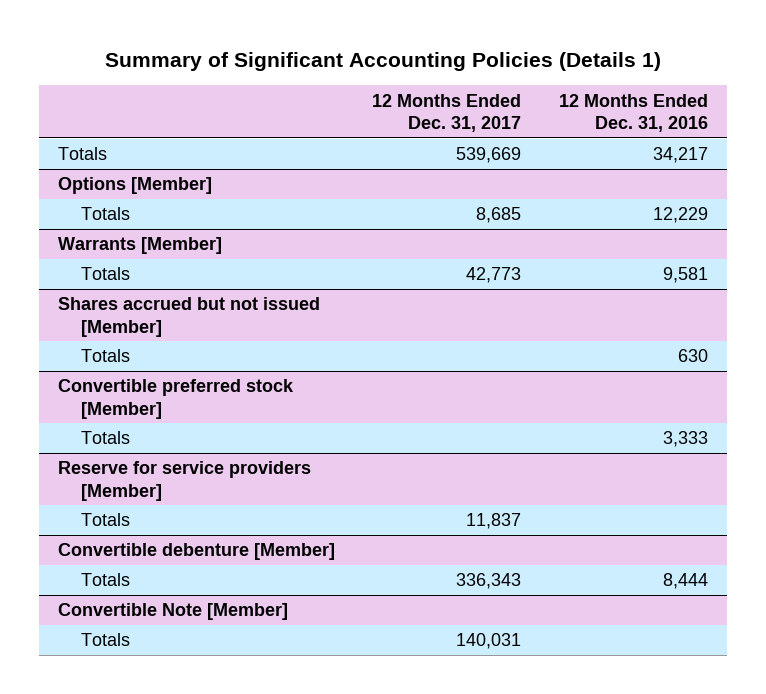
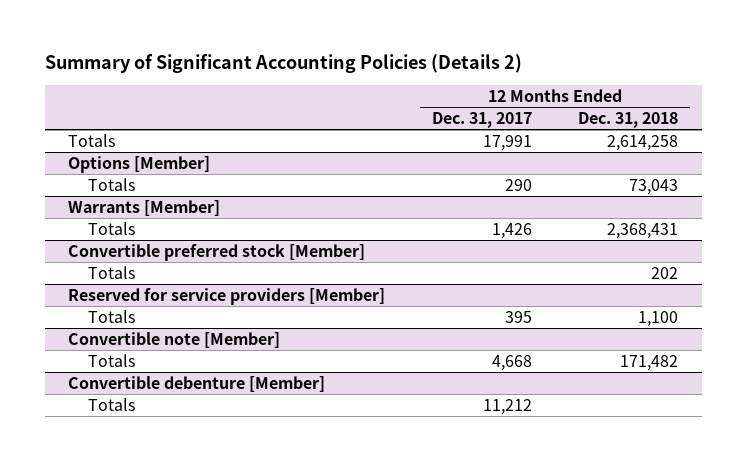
[104,52,661,72] Summary of Significant Accounting Policies (Details 1) -> [44,53,522,73] Summary of Significant Accounting Policies (Details 2)
[559,93,709,132] 12 Months Ended Dec. 31, 2016 -> none
none -> [578,111,679,128] Dec. 31, 2018
[456,147,522,164] 539,669 -> [482,134,532,151] 17,991
[476,207,522,224] 8,685 -> [504,178,532,191] 290
[57,297,320,337] Shares accrued but not issued [Member] -> none
[81,349,131,363] Totals -> none
[466,267,522,284] 42,773 -> [491,222,532,239] 1,426
[57,461,311,501] Reserve for service providers [Member] -> [67,287,385,305] Reserved for service providers [Member]
[466,513,522,530] 11,837 -> [504,310,532,323] 395
none -> [67,331,280,348] Convertible note [Member]
none -> [87,353,135,367] Totals
[57,603,288,621] Convertible Note [Member] -> none
[81,633,131,647] Totals -> none
[456,573,522,590] 336,343 -> [482,398,532,415] 11,212

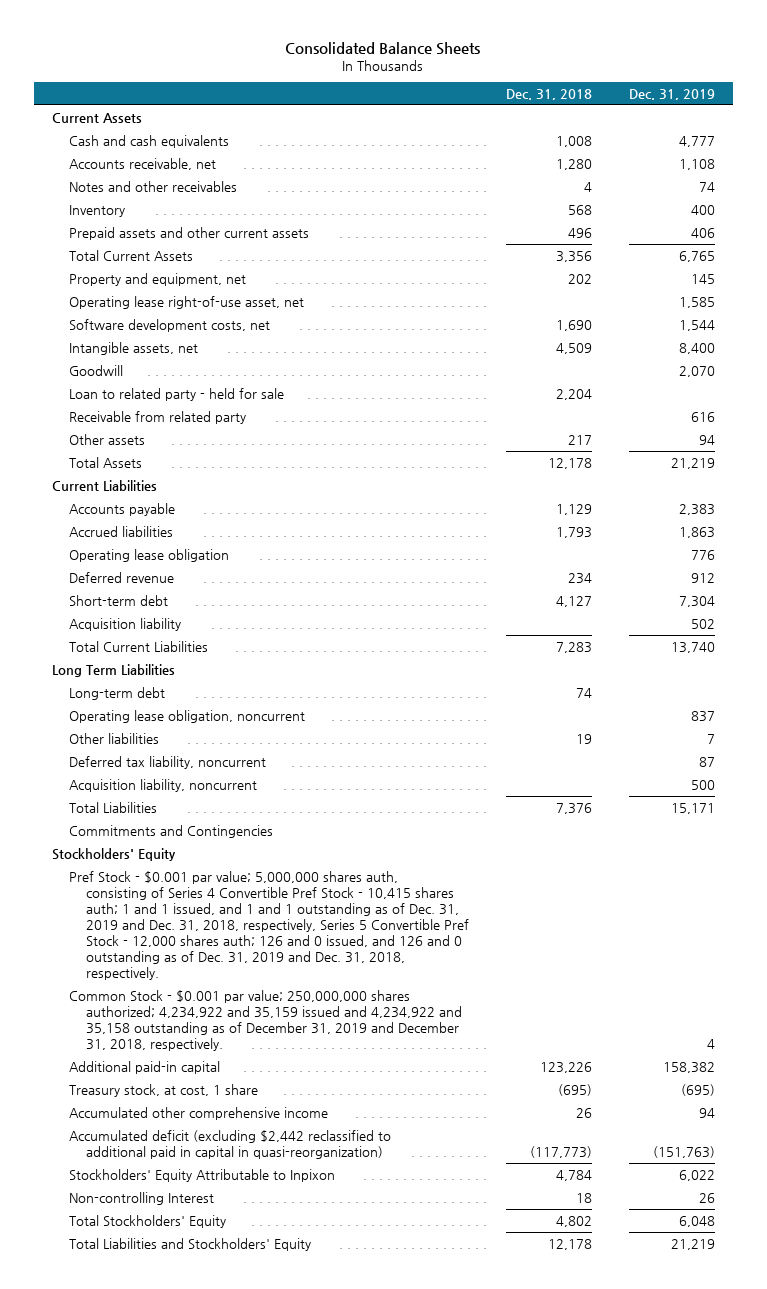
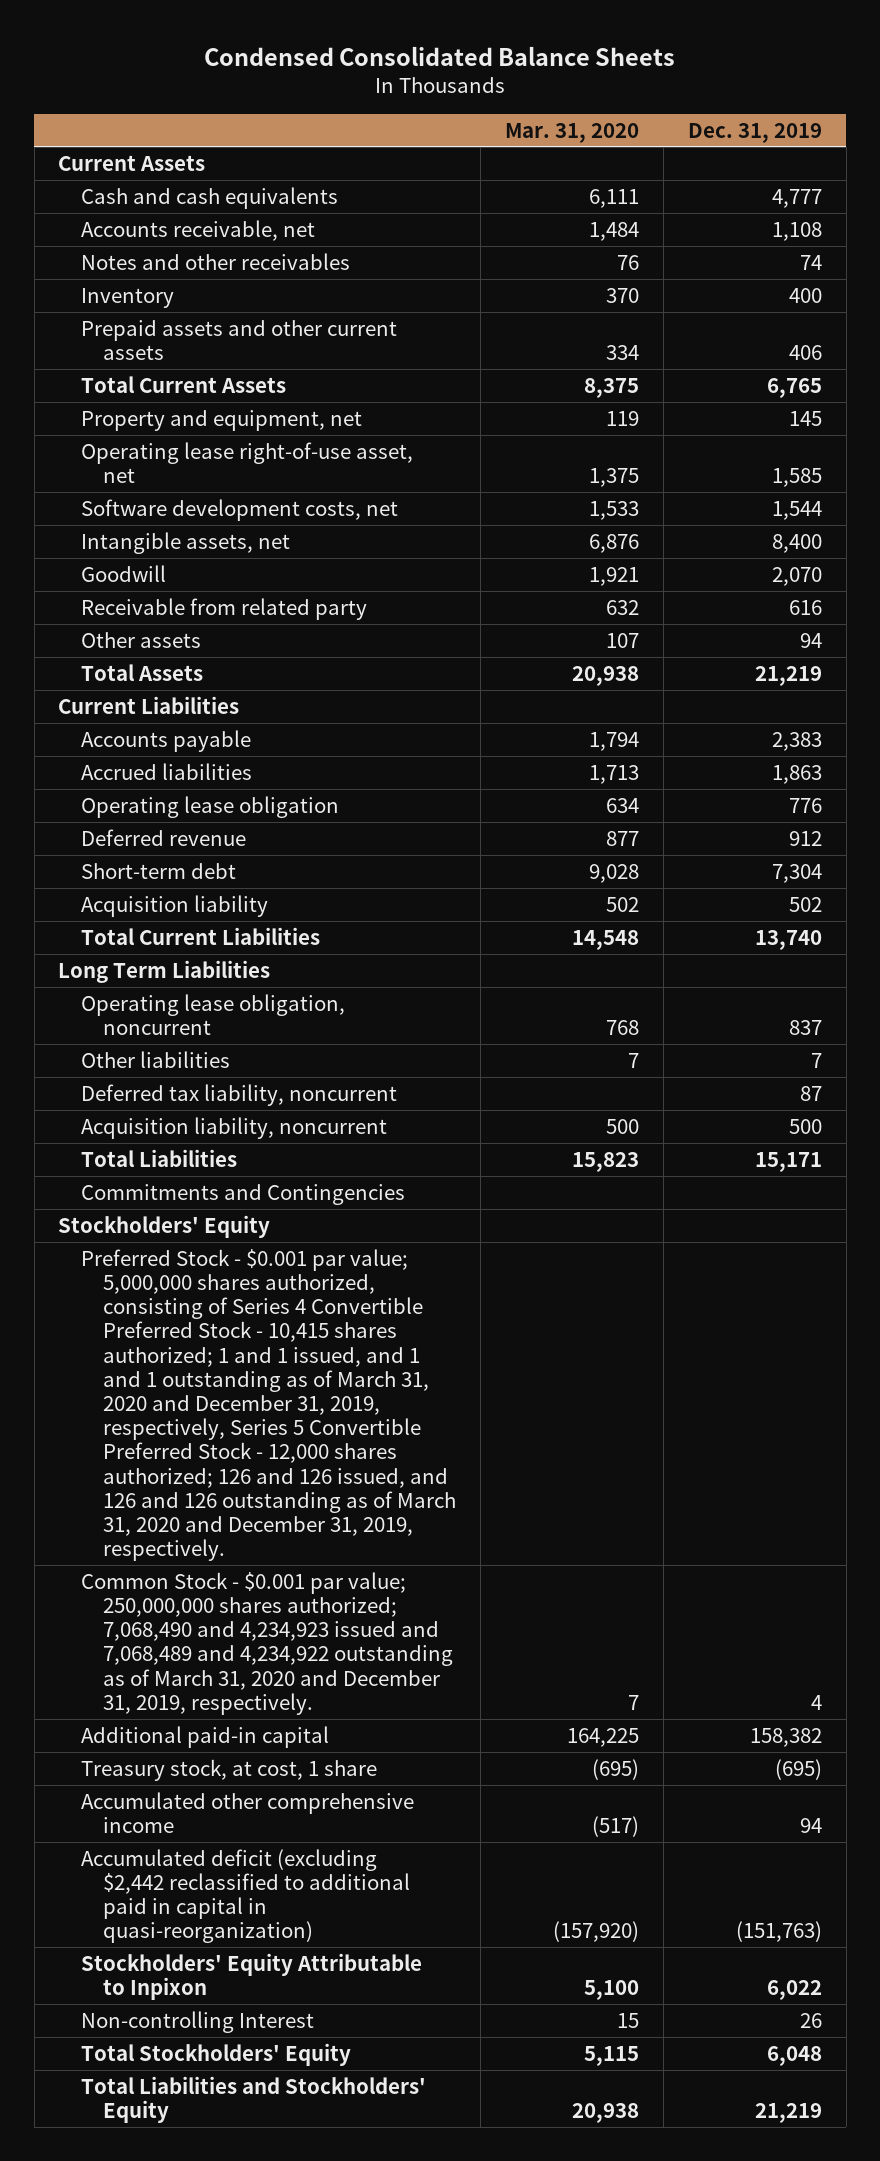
[285,41,481,55] Consolidated Balance Sheets -> [204,45,676,66] Condensed Consolidated Balance Sheets
[505,88,592,100] Dec. 31, 2018 -> none
none -> [505,122,640,143] Mar. 31, 2020
[68,387,284,401] Loan to related party - held for sale -> none
[68,686,165,700] Long-term debt -> none
[68,870,469,981] Pref Stock - $0.001 par value; 5,000,000 shares auth, consisting of Series 4 Convertible Pref Stock - 10,415 shares auth; 1 and 1 issued, and 1 and 1 outstanding as of Dec. 31, 2019 and Dec. 31, 2018, respectively, Series 5 Convertible Pref Stock - 12,000 shares auth; 126 and 0 issued, and 126 and 0 outstanding as of Dec. 31, 2019 and Dec. 31, 2018, respectively. -> [80,1248,457,1562] Preferred Stock - $0.001 par value; 5,000,000 shares authorized, consisting of Series 4 Convertible Preferred Stock - 10,415 shares authorized; 1 and 1 issued, and 1 and 1 outstanding as of March 31, 2020 and December 31, 2019, respectively, Series 5 Convertible Preferred Stock - 12,000 shares authorized; 126 and 126 issued, and 126 and 126 outstanding as of March 31, 2020 and December 31, 2019, respectively.
[68,989,462,1051] Common Stock - $0.001 par value; 250,000,000 shares authorized; 4,234,922 and 35,159 issued and 4,234,922 and 35,158 outstanding as of December 31, 2019 and December 31, 2018, respectively. -> [80,1571,454,1715] Common Stock - $0.001 par value; 250,000,000 shares authorized; 7,068,490 and 4,234,923 issued and 7,068,489 and 4,234,922 outstanding as of March 31, 2020 and December 31, 2019, respectively.

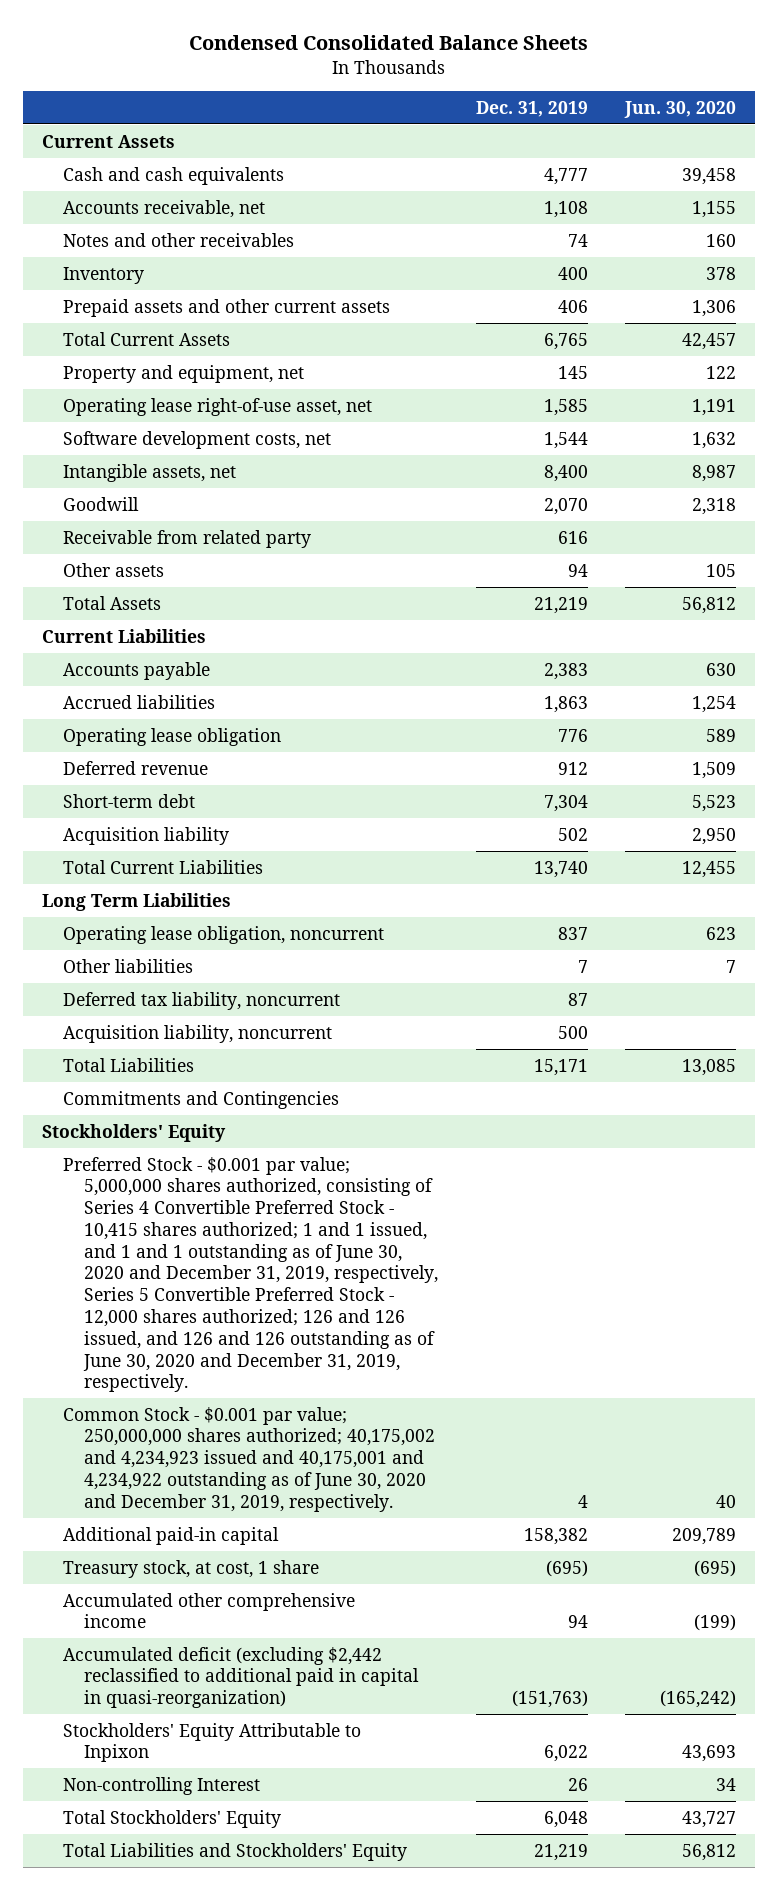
[505,122,640,143] Mar. 31, 2020 -> none
none -> [624,100,737,118] Jun. 30, 2020
[80,1248,457,1562] Preferred Stock - $0.001 par value; 5,000,000 shares authorized, consisting of Series 4 Convertible Preferred Stock - 10,415 shares authorized; 1 and 1 issued, and 1 and 1 outstanding as of March 31, 2020 and December 31, 2019, respectively, Series 5 Convertible Preferred Stock - 12,000 shares authorized; 126 and 126 issued, and 126 and 126 outstanding as of March 31, 2020 and December 31, 2019, respectively. -> [63,1156,439,1393] Preferred Stock - $0.001 par value; 5,000,000 shares authorized, consisting of Series 4 Convertible Preferred Stock - 10,415 shares authorized; 1 and 1 issued, and 1 and 1 outstanding as of June 30, 2020 and December 31, 2019, respectively, Series 5 Convertible Preferred Stock - 12,000 shares authorized; 126 and 126 issued, and 126 and 126 outstanding as of June 30, 2020 and December 31, 2019, respectively.
[80,1571,454,1715] Common Stock - $0.001 par value; 250,000,000 shares authorized; 7,068,490 and 4,234,923 issued and 7,068,489 and 4,234,922 outstanding as of March 31, 2020 and December 31, 2019, respectively. -> [63,1406,436,1512] Common Stock - $0.001 par value; 250,000,000 shares authorized; 40,175,002 and 4,234,923 issued and 40,175,001 and 4,234,922 outstanding as of June 30, 2020 and December 31, 2019, respectively.

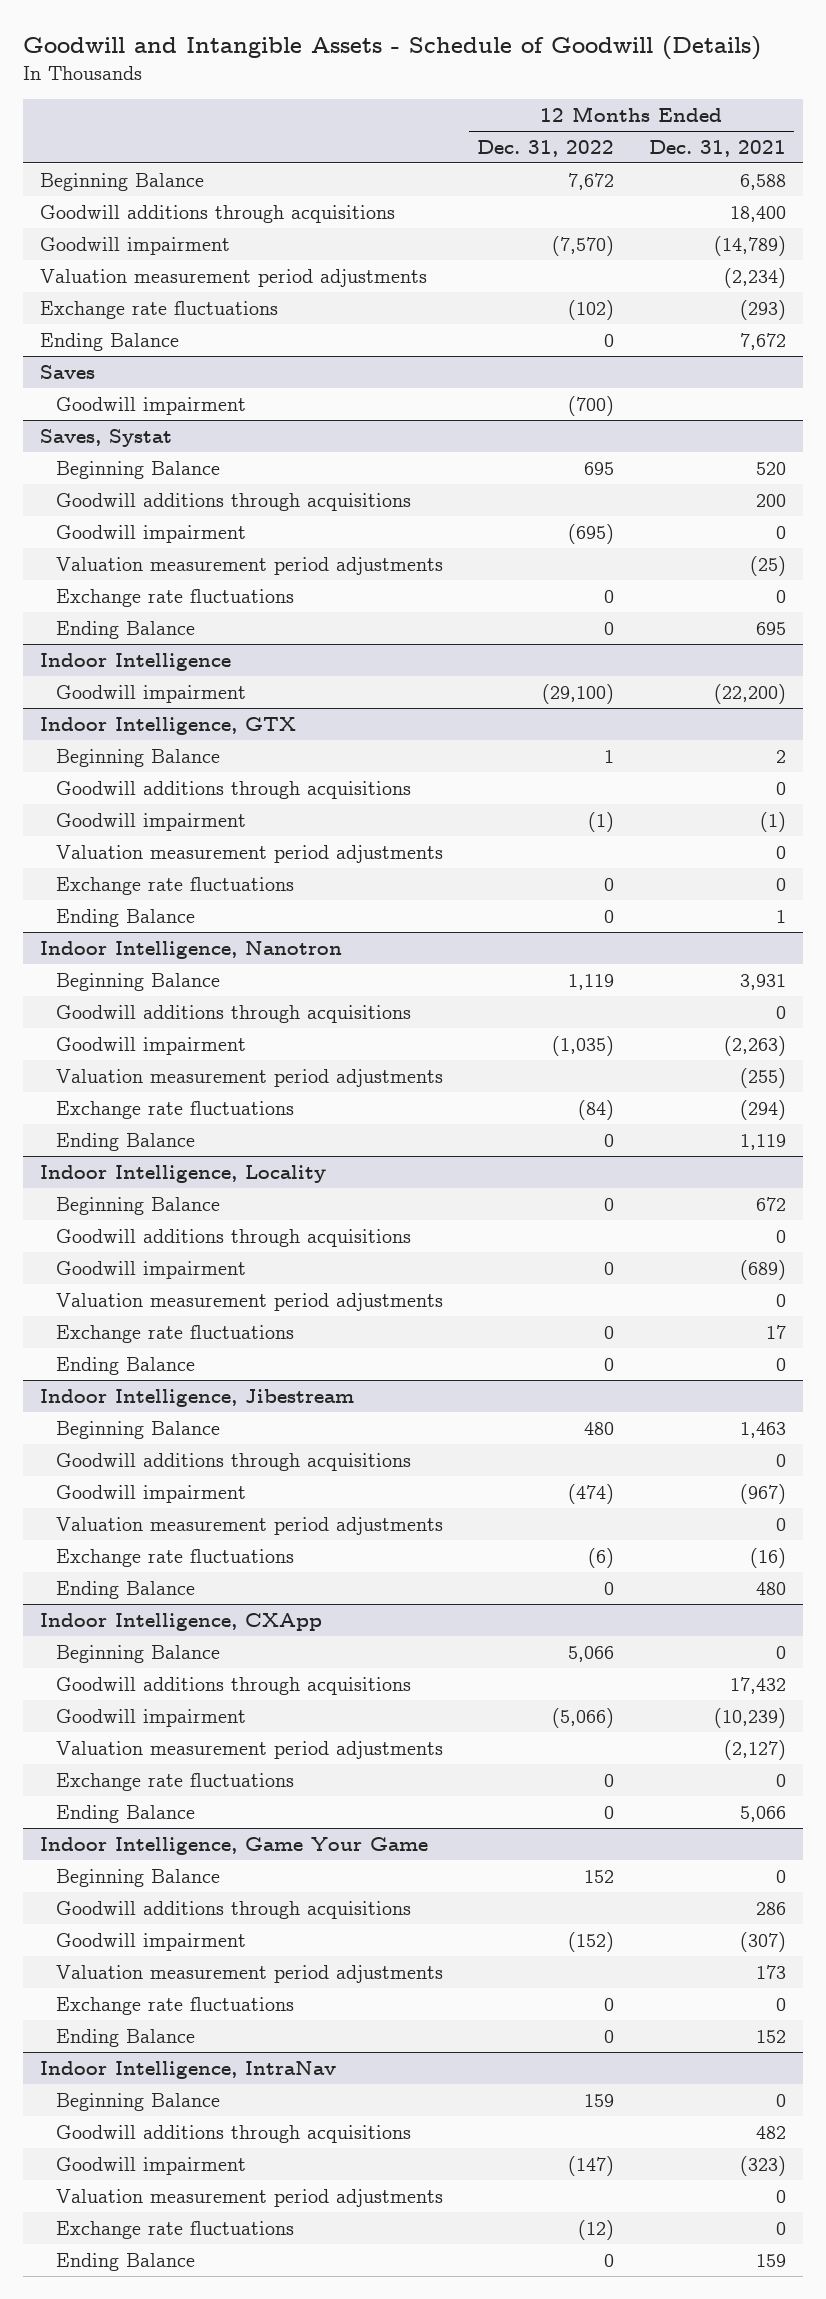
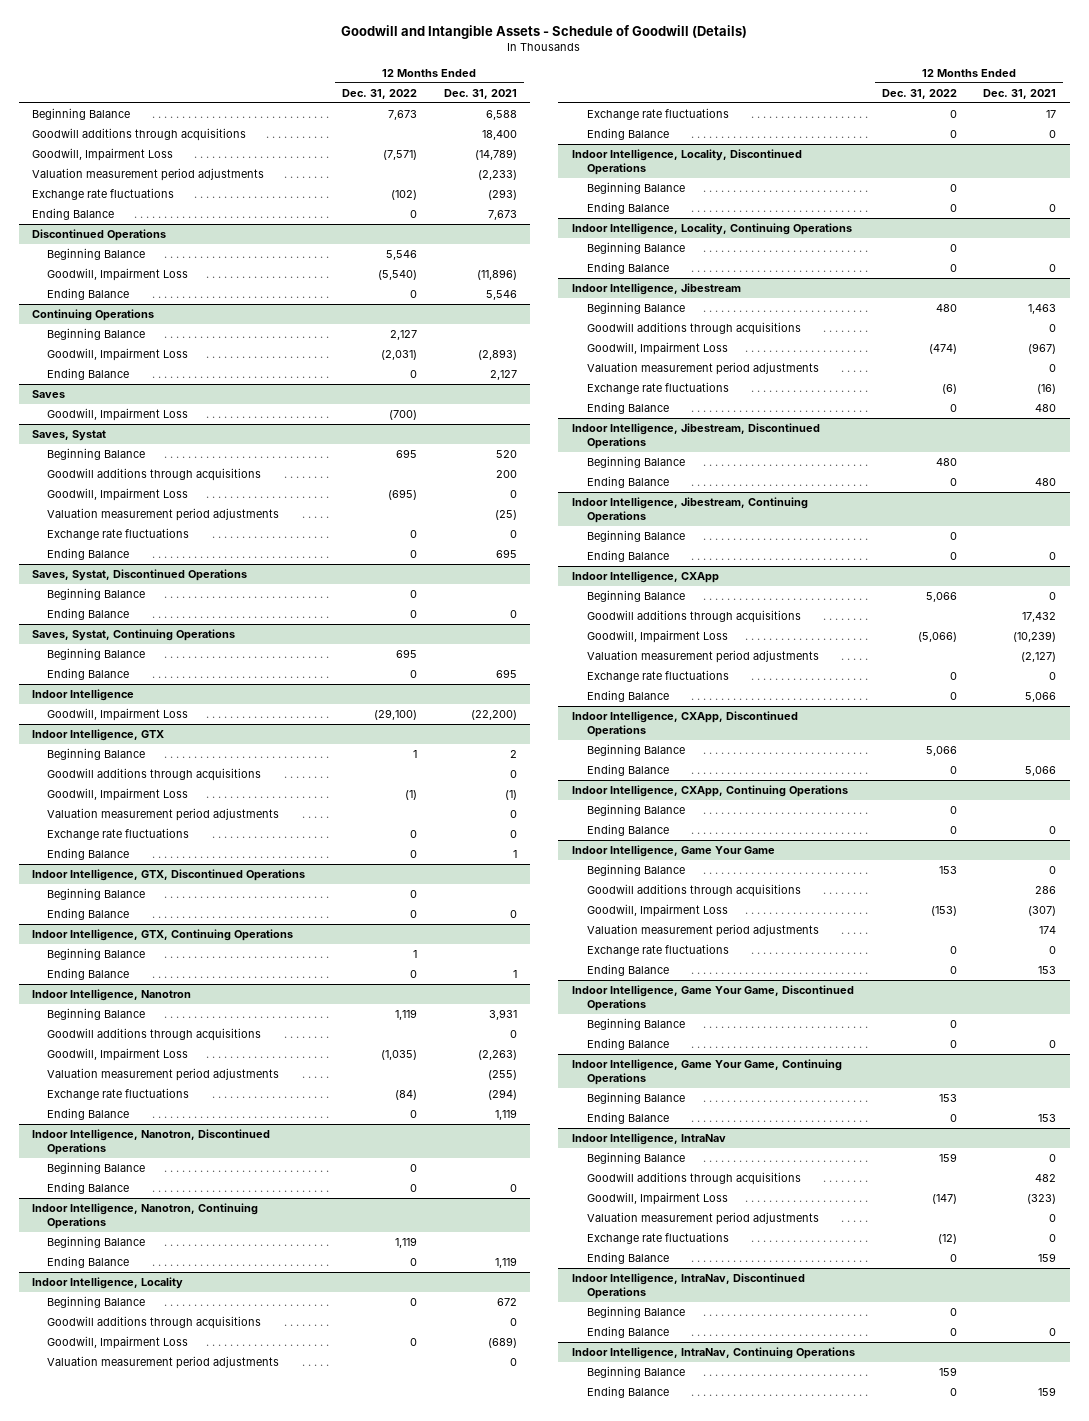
[568,172,615,190] 7,672 -> [388,110,418,121] 7,673
[40,236,231,255] Goodwill impairment -> [32,148,174,162] Goodwill, Impairment Loss
[552,235,615,256] (7,570) -> [383,150,418,161] (7,571)
[723,267,786,288] (2,234) -> [477,170,517,181] (2,233)
[739,332,786,350] 7,672 -> [487,210,517,221] 7,673
none -> [32,229,167,242] Discontinued Operations
none -> [47,248,146,261] Beginning Balance
none -> [47,268,189,282] Goodwill, Impairment Loss
none -> [47,288,130,301] Ending Balance
none -> [32,309,155,322] Continuing Operations
none -> [47,328,146,341] Beginning Balance
none -> [47,348,189,362] Goodwill, Impairment Loss
none -> [47,368,130,381] Ending Balance
[55,396,246,415] Goodwill impairment -> [47,408,189,422] Goodwill, Impairment Loss
[55,524,246,543] Goodwill impairment -> [47,488,189,502] Goodwill, Impairment Loss
none -> [32,569,248,582] Saves, Systat, Discontinued Operations
none -> [47,588,146,601] Beginning Balance
none -> [47,608,130,621] Ending Balance
none -> [32,629,236,642] Saves, Systat, Continuing Operations
none -> [47,648,146,661] Beginning Balance
none -> [47,668,130,681] Ending Balance
[55,684,246,703] Goodwill impairment -> [47,708,189,722] Goodwill, Impairment Loss
[55,812,246,831] Goodwill impairment -> [47,788,189,802] Goodwill, Impairment Loss
none -> [32,869,306,882] Indoor Intelligence, GTX, Discontinued Operations
none -> [47,888,146,901] Beginning Balance
none -> [47,908,130,921] Ending Balance
none -> [32,929,294,942] Indoor Intelligence, GTX, Continuing Operations
none -> [47,948,146,961] Beginning Balance
none -> [47,968,130,981] Ending Balance
[55,1036,246,1055] Goodwill impairment -> [47,1048,189,1062] Goodwill, Impairment Loss
none -> [32,1129,271,1156] Indoor Intelligence, Nanotron, Discontinued Operations
none -> [47,1162,146,1175] Beginning Balance
none -> [47,1182,130,1195] Ending Balance
none -> [32,1203,259,1230] Indoor Intelligence, Nanotron, Continuing Operations
none -> [47,1236,146,1249] Beginning Balance
none -> [47,1256,130,1269] Ending Balance
[55,1260,246,1279] Goodwill impairment -> [47,1336,189,1350] Goodwill, Impairment Loss
none -> [571,149,802,176] Indoor Intelligence, Locality, Discontinued Operations
none -> [586,182,685,195] Beginning Balance
none -> [586,202,669,215] Ending Balance
none -> [571,223,852,236] Indoor Intelligence, Locality, Continuing Operations
none -> [586,242,685,255] Beginning Balance
none -> [586,262,669,275] Ending Balance
[55,1484,246,1503] Goodwill impairment -> [586,342,728,356] Goodwill, Impairment Loss
none -> [571,423,820,450] Indoor Intelligence, Jibestream, Discontinued Operations
none -> [586,456,685,469] Beginning Balance
none -> [586,476,669,489] Ending Balance
none -> [571,497,808,524] Indoor Intelligence, Jibestream, Continuing Operations
none -> [586,530,685,543] Beginning Balance
none -> [586,550,669,563] Ending Balance
[55,1708,246,1727] Goodwill impairment -> [586,630,728,644] Goodwill, Impairment Loss
none -> [571,711,798,738] Indoor Intelligence, CXApp, Discontinued Operations
none -> [586,744,685,757] Beginning Balance
none -> [586,764,669,777] Ending Balance
none -> [571,785,848,798] Indoor Intelligence, CXApp, Continuing Operations
none -> [586,804,685,817] Beginning Balance
none -> [586,824,669,837] Ending Balance
[584,1869,615,1883] 152 -> [938,866,957,875] 153
[55,1932,246,1951] Goodwill impairment -> [586,904,728,918] Goodwill, Impairment Loss
[568,1931,615,1952] (152) -> [930,906,957,917] (153)
[755,1964,786,1979] 173 -> [1039,926,1057,935] 174
[755,2029,786,2043] 152 -> [1038,966,1057,975] 153
none -> [571,985,854,1012] Indoor Intelligence, Game Your Game, Discontinued Operations
none -> [586,1018,685,1031] Beginning Balance
none -> [586,1038,669,1051] Ending Balance
none -> [571,1059,842,1086] Indoor Intelligence, Game Your Game, Continuing Operations
none -> [586,1092,685,1105] Beginning Balance
none -> [586,1112,669,1125] Ending Balance
[55,2156,246,2175] Goodwill impairment -> [586,1192,728,1206] Goodwill, Impairment Loss
none -> [571,1273,805,1300] Indoor Intelligence, IntraNav, Discontinued Operations
none -> [586,1306,685,1319] Beginning Balance
none -> [586,1326,669,1339] Ending Balance
none -> [571,1347,855,1360] Indoor Intelligence, IntraNav, Continuing Operations
none -> [586,1366,685,1379] Beginning Balance
none -> [586,1386,669,1399] Ending Balance

